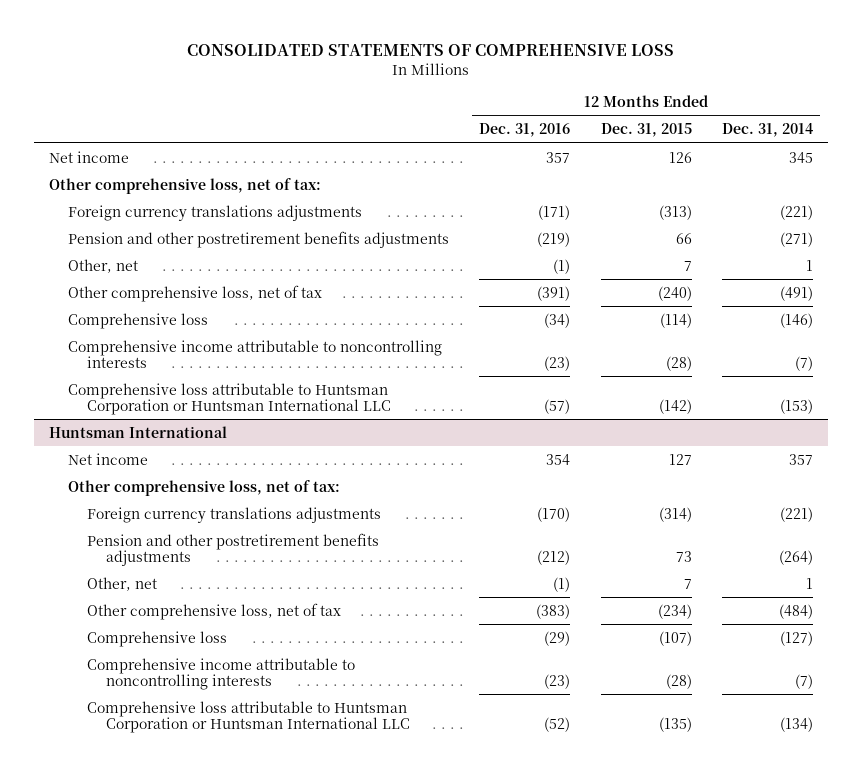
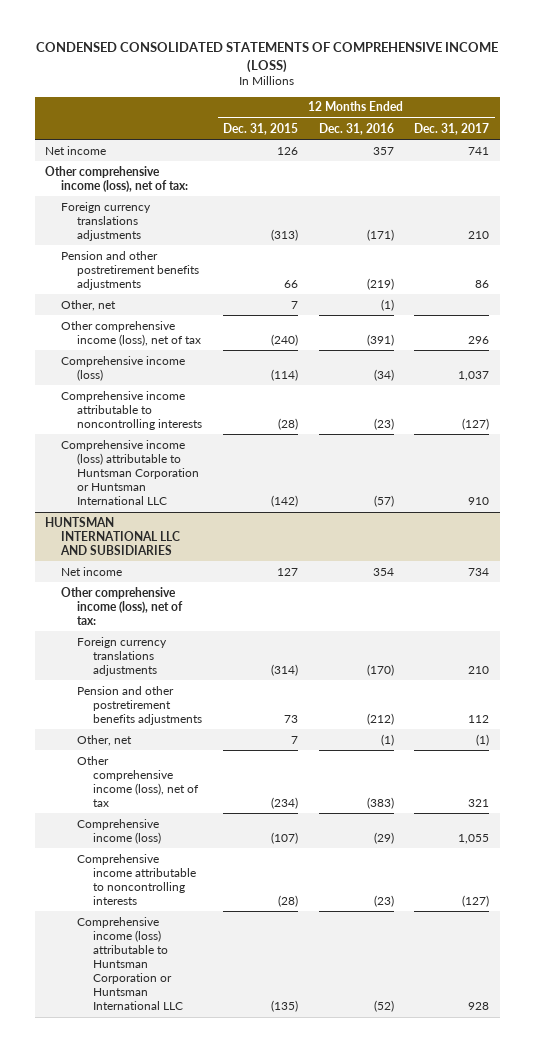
[187,43,675,56] CONSOLIDATED STATEMENTS OF COMPREHENSIVE LOSS -> [36,42,499,74] CONDENSED CONSOLIDATED STATEMENTS OF COMPREHENSIVE INCOME (LOSS)
[721,123,813,138] Dec. 31, 2014 -> none
none -> [414,122,490,135] Dec. 31, 2017
[49,177,322,194] Other comprehensive loss, net of tax: -> [45,165,189,192] Other comprehensive income (loss), net of tax:
[68,284,323,302] Other comprehensive loss, net of tax -> [61,320,202,346] Other comprehensive income (loss), net of tax
[68,312,209,329] Comprehensive loss -> [61,355,186,381] Comprehensive income (loss)
[49,425,228,438] Huntsman International -> none
[68,382,391,416] Comprehensive loss attributable to Huntsman Corporation or Huntsman International LLC -> [61,439,200,506] Comprehensive income (loss) attributable to Huntsman Corporation or Huntsman International LLC
none -> [45,516,181,555] HUNTSMAN INTERNATIONAL LLC AND SUBSIDIARIES
[68,479,341,496] Other comprehensive loss, net of tax: -> [61,586,184,625] Other comprehensive income (loss), net of tax:
[86,602,341,620] Other comprehensive loss, net of tax -> [77,755,199,807] Other comprehensive income (loss), net of tax
[86,630,227,647] Comprehensive loss -> [77,818,161,844] Comprehensive income (loss)
[86,700,410,734] Comprehensive loss attributable to Huntsman Corporation or Huntsman International LLC -> [77,916,183,1011] Comprehensive income (loss) attributable to Huntsman Corporation or Huntsman International LLC

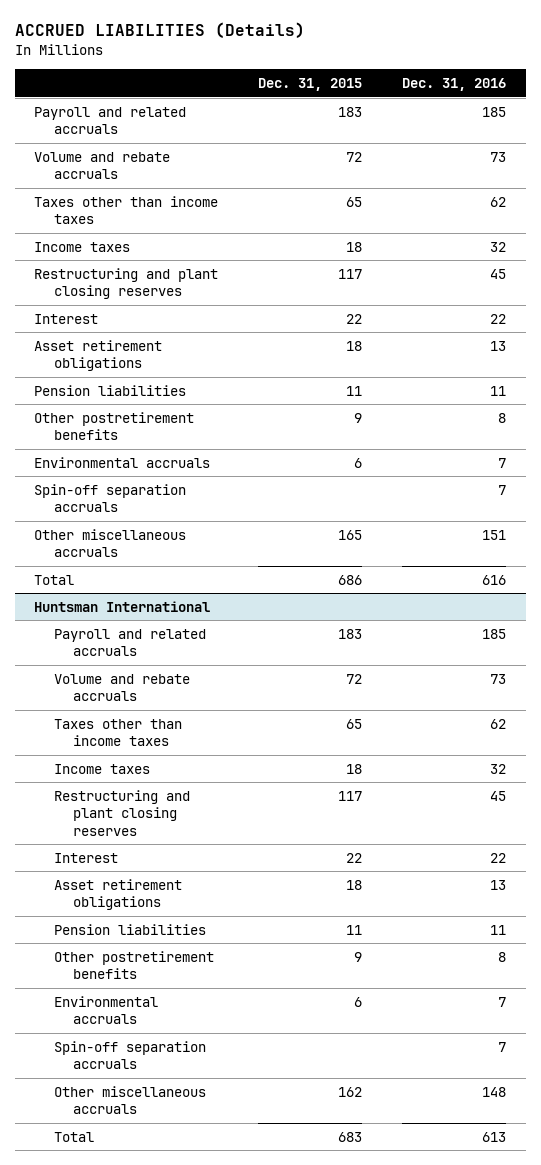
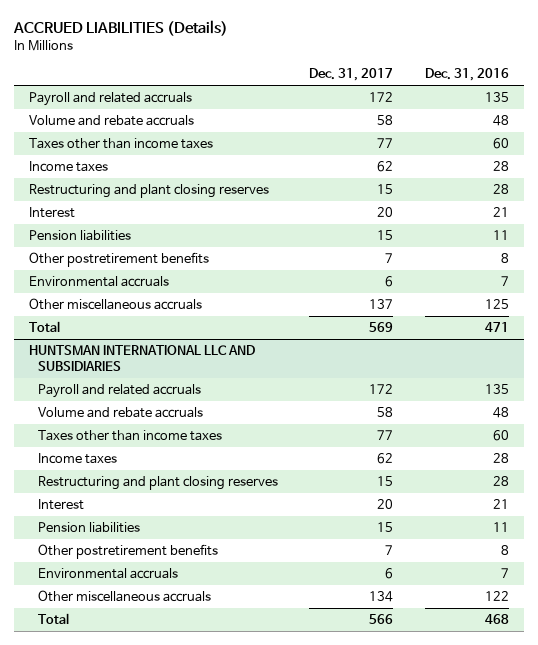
[258,78,363,92] Dec. 31, 2015 -> none
none -> [309,68,394,82] Dec. 31, 2017
[34,339,163,372] Asset retirement obligations -> none
[482,106,507,117] 185 -> [484,92,509,103] 135
[490,151,507,162] 73 -> [492,115,509,127] 48
[490,196,507,207] 62 -> [492,138,509,150] 60
[490,241,507,252] 32 -> [492,161,509,172] 28
[490,268,507,279] 45 -> [492,184,509,195] 28
[490,313,507,324] 22 -> [492,207,509,218] 21
[34,483,187,513] Spin-off separation accruals -> none
[34,600,211,612] Huntsman International -> none
[53,878,182,911] Asset retirement obligations -> none
[482,529,507,540] 151 -> [484,299,509,310] 125
[482,574,507,585] 616 -> [484,322,509,333] 471
none -> [29,345,256,371] HUNTSMAN INTERNATIONAL LLC AND SUBSIDIARIES
[482,628,507,639] 185 -> [484,384,509,395] 135
[490,673,507,684] 73 -> [492,407,509,419] 48
[490,718,507,729] 62 -> [492,430,509,442] 60
[490,763,507,774] 32 -> [492,453,509,464] 28
[490,790,507,801] 45 -> [492,476,509,487] 28
[490,852,507,863] 22 -> [492,499,509,510] 21
[53,1040,206,1070] Spin-off separation accruals -> none
[482,1086,507,1097] 148 -> [484,591,509,602] 122
[482,1131,507,1142] 613 -> [484,614,509,625] 468

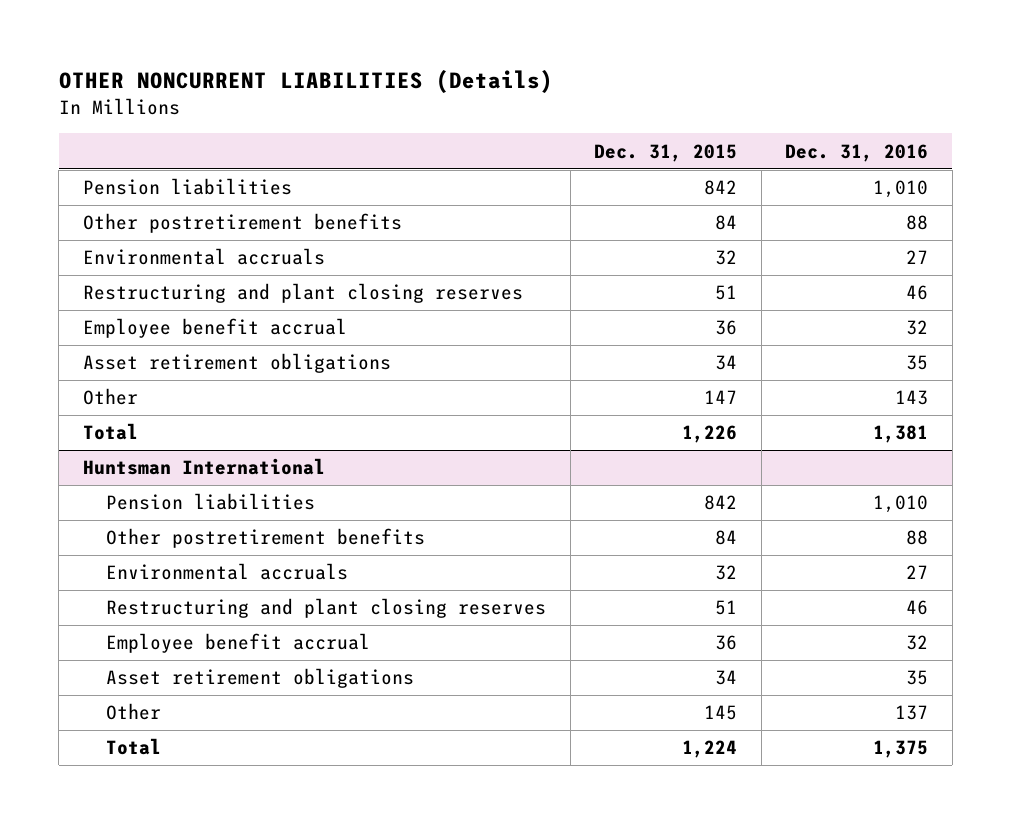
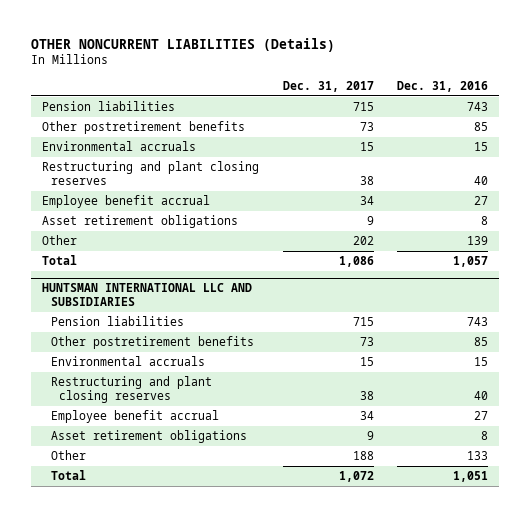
[594,143,738,162] Dec. 31, 2015 -> none
none -> [282,80,374,92] Dec. 31, 2017
[82,458,325,476] Huntsman International -> none
[873,180,929,199] 1,010 -> [466,102,488,112] 743
[906,215,929,231] 88 -> [473,122,488,132] 85
[906,250,929,265] 27 -> [473,142,488,152] 15
[906,285,929,301] 46 -> [473,176,488,186] 40
[906,320,929,336] 32 -> [473,196,488,206] 27
[906,355,929,371] 35 -> [480,216,488,226] 8
[895,390,929,406] 143 -> [466,236,488,246] 139
[873,425,929,444] 1,381 -> [452,256,488,268] 1,057
none -> [42,283,253,307] HUNTSMAN INTERNATIONAL LLC AND SUBSIDIARIES
[873,495,929,514] 1,010 -> [466,317,488,327] 743
[906,530,929,546] 88 -> [473,337,488,347] 85
[906,565,929,580] 27 -> [473,357,488,367] 15
[906,600,929,616] 46 -> [473,391,488,401] 40
[906,635,929,651] 32 -> [473,411,488,421] 27
[906,670,929,686] 35 -> [480,431,488,441] 8
[895,705,929,721] 137 -> [466,451,488,461] 133
[873,740,929,759] 1,375 -> [452,471,488,483] 1,051

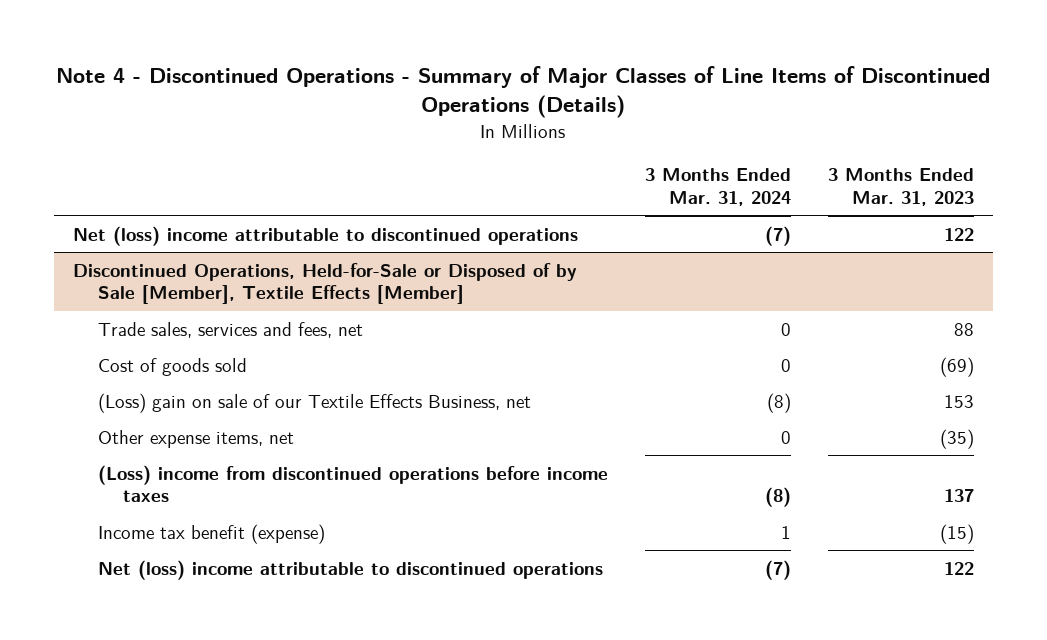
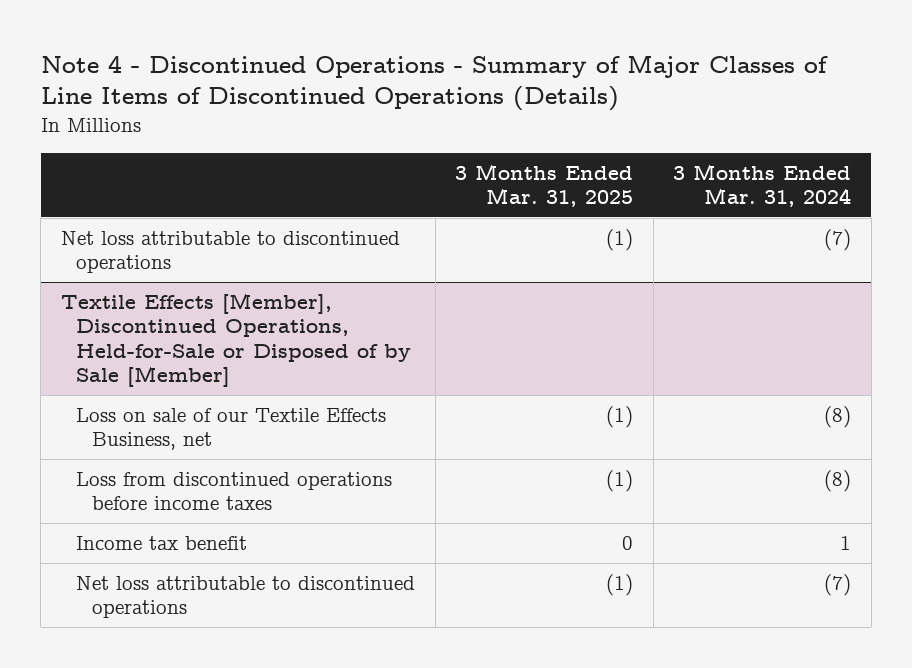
[828,168,975,206] 3 Months Ended Mar. 31, 2023 -> none
none -> [455,163,634,208] 3 Months Ended Mar. 31, 2025
[97,321,363,338] Trade sales, services and fees, net -> none
[97,357,247,376] Cost of goods sold -> none
[97,429,294,448] Other expense items, net -> none
[72,225,578,246] Net (loss) income attributable to discontinued operations -> [60,230,400,274] Net loss attributable to discontinued operations
[72,262,577,305] Discontinued Operations, Held-for-Sale or Disposed of by Sale [Member], Textile Effects [Member] -> [60,292,412,388] Textile Effects [Member], Discontinued Operations, Held-for-Sale or Disposed of by Sale [Member]
[97,392,531,413] (Loss) gain on sale of our Textile Effects Business, net -> [76,407,387,451] Loss on sale of our Textile Effects Business, net
[97,464,608,503] (Loss) income from discontinued operations before income taxes -> [76,471,393,511] Loss from discontinued operations before income taxes
[97,523,325,544] Income tax benefit (expense) -> [76,535,248,550] Income tax benefit
[97,559,603,580] Net (loss) income attributable to discontinued operations -> [76,575,416,619] Net loss attributable to discontinued operations

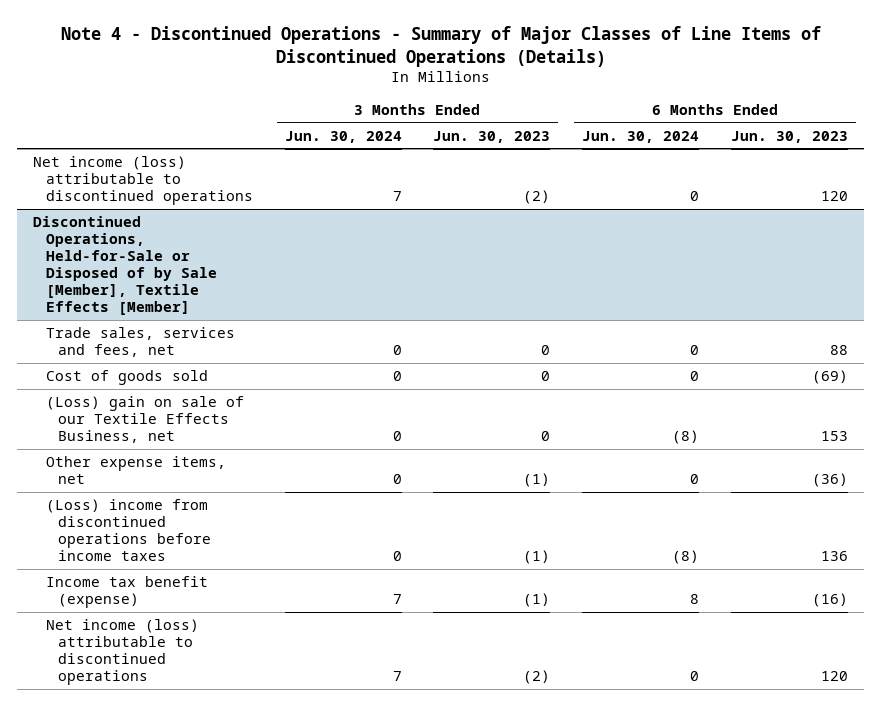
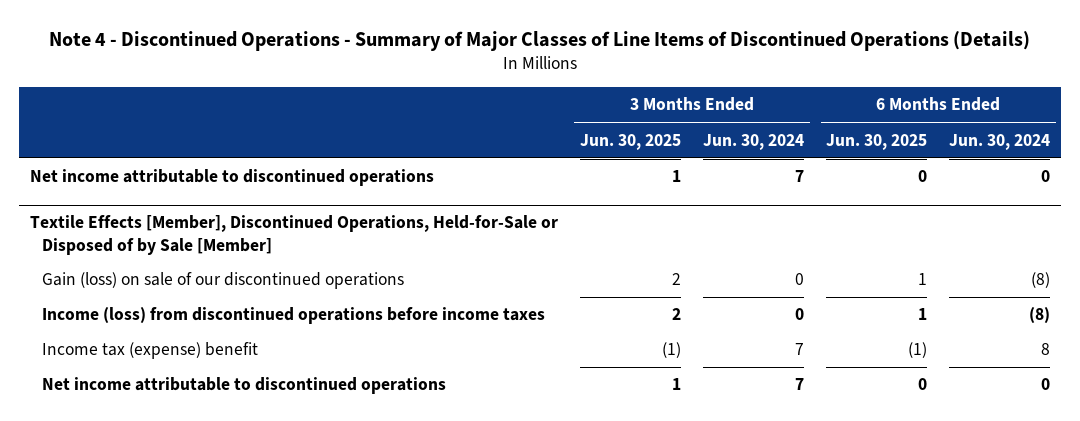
[433,130,551,143] Jun. 30, 2023 -> none
[731,130,849,143] Jun. 30, 2023 -> none
none -> [580,133,682,150] Jun. 30, 2025
none -> [826,133,928,150] Jun. 30, 2025
[45,327,235,358] Trade sales, services and fees, net -> none
[45,370,208,386] Cost of goods sold -> none
[45,456,226,485] Other expense items, net -> none
[32,156,253,206] Net income (loss) attributable to discontinued operations -> [29,169,434,187] Net income attributable to discontinued operations
[32,216,217,316] Discontinued Operations, Held-for-Sale or Disposed of by Sale [Member], Textile Effects [Member] -> [29,215,558,255] Textile Effects [Member], Discontinued Operations, Held-for-Sale or Disposed of by Sale [Member]
[45,396,244,444] (Loss) gain on sale of our Textile Effects Business, net -> [42,272,405,290] Gain (loss) on sale of our discontinued operations
[45,499,212,562] (Loss) income from discontinued operations before income taxes -> [42,307,546,325] Income (loss) from discontinued operations before income taxes
[45,576,208,609] Income tax benefit (expense) -> [42,342,259,360] Income tax (expense) benefit
[45,619,199,686] Net income (loss) attributable to discontinued operations -> [42,377,447,395] Net income attributable to discontinued operations

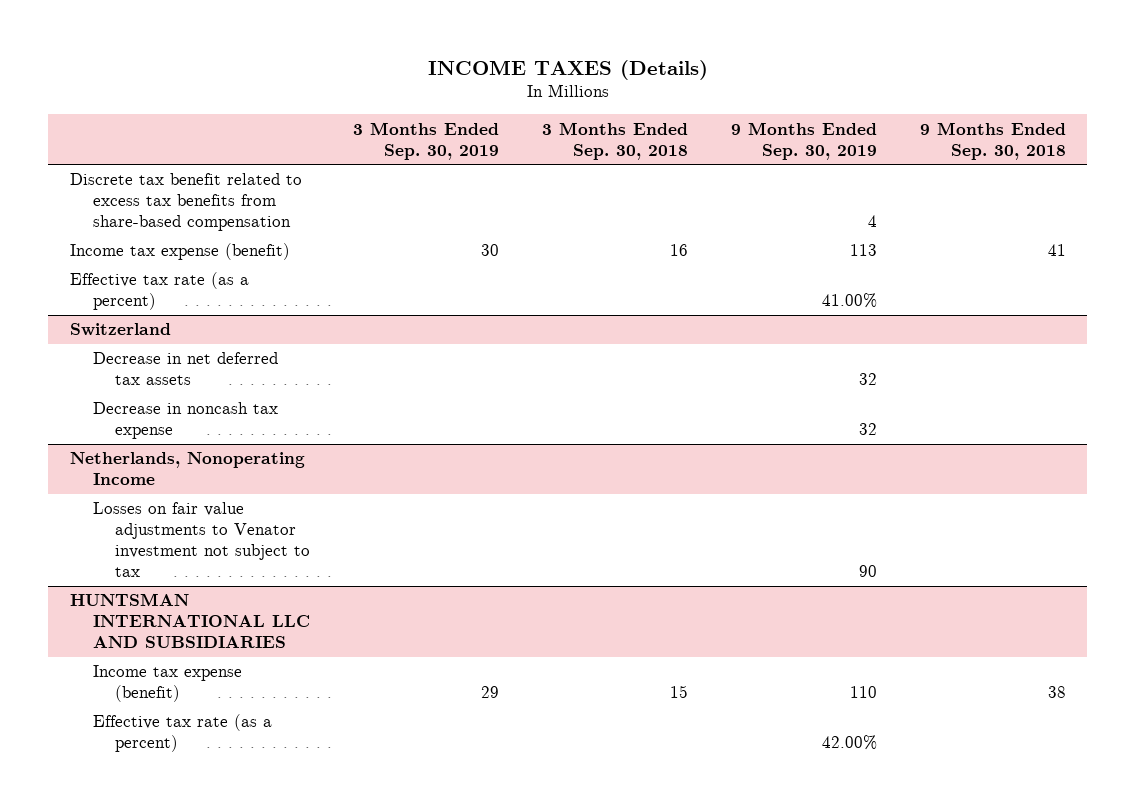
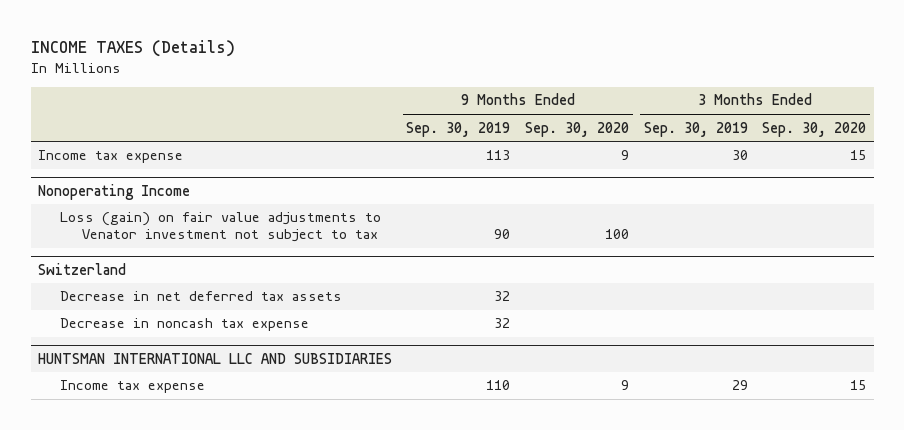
[542,121,689,160] 3 Months Ended Sep. 30, 2018 -> none
[919,121,1066,160] 9 Months Ended Sep. 30, 2018 -> none
none -> [525,121,630,137] Sep. 30, 2020
none -> [762,121,867,137] Sep. 30, 2020
[69,173,302,232] Discrete tax benefit related to excess tax benefits from share-based compensation -> none
[69,272,249,311] Effective tax rate (as a percent) -> none
[69,243,290,261] Income tax expense (benefit) -> [37,150,183,164] Income tax expense
none -> [37,183,190,200] Nonoperating Income
none -> [59,212,381,243] Loss (gain) on fair value adjustments to Venator investment not subject to tax
[69,452,305,486] Netherlands, Nonoperating Income -> none
[92,502,311,577] Losses on fair value adjustments to Venator investment not subject to tax -> none
[92,714,272,753] Effective tax rate (as a percent) -> none
[92,665,242,703] Income tax expense (benefit) -> [59,380,205,394] Income tax expense

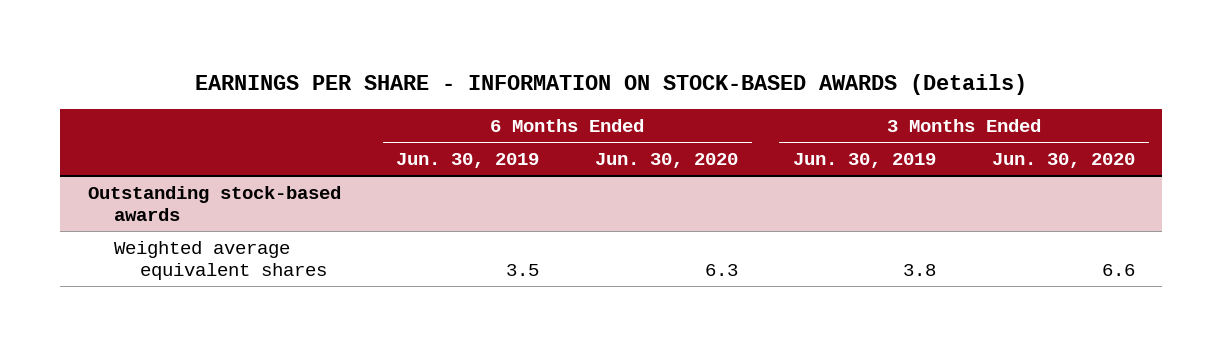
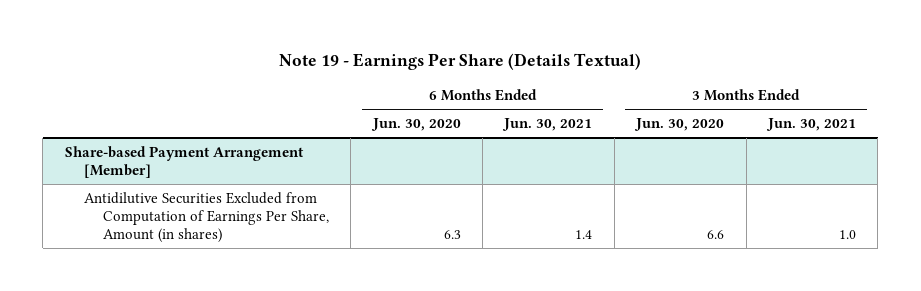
[195,73,1028,95] EARNINGS PER SHARE - INFORMATION ON STOCK-BASED AWARDS (Details) -> [279,53,642,71] Note 19 - Earnings Per Share (Details Textual)
[396,153,540,169] Jun. 30, 2019 -> none
[793,153,937,169] Jun. 30, 2019 -> none
none -> [502,118,593,132] Jun. 30, 2021
none -> [765,118,856,132] Jun. 30, 2021
[88,185,342,222] Outstanding stock-based awards -> [64,145,304,178] Share-based Payment Arrangement [Member]
[113,240,327,281] Weighted average equivalent shares -> [83,191,329,243] Antidilutive Securities Excluded from Computation of Earnings Per Share, Amount (in shares)

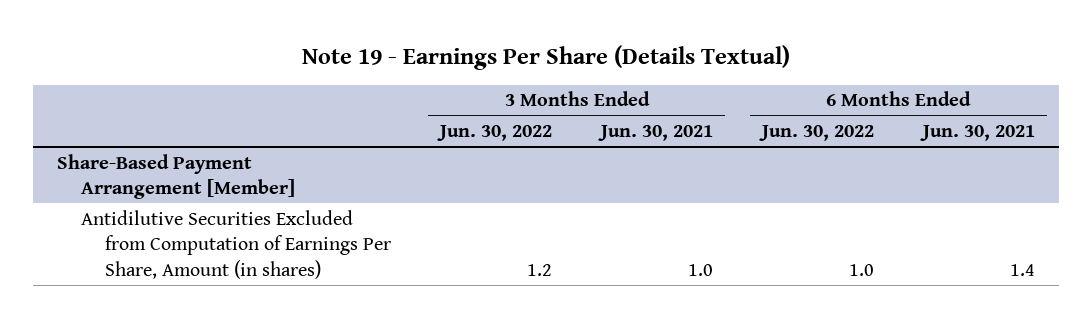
[370,118,461,132] Jun. 30, 2020 -> none
[634,118,725,132] Jun. 30, 2020 -> none
none -> [437,125,553,142] Jun. 30, 2022
none -> [758,125,874,142] Jun. 30, 2022
[64,145,304,178] Share-based Payment Arrangement [Member] -> [57,153,296,200] Share-Based Payment Arrangement [Member]

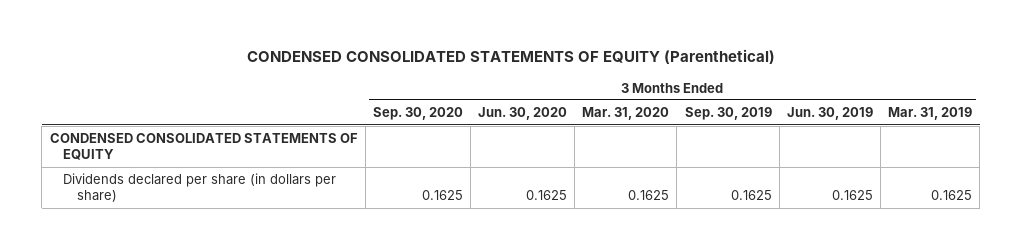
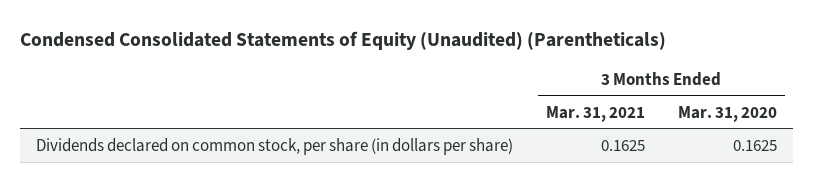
[246,49,775,65] CONDENSED CONSOLIDATED STATEMENTS OF EQUITY (Parenthetical) -> [20,31,667,51] Condensed Consolidated Statements of Equity (Unaudited) (Parentheticals)
[372,107,463,121] Sep. 30, 2020 -> none
[478,107,568,121] Jun. 30, 2020 -> none
[684,107,772,121] Sep. 30, 2019 -> none
[786,107,873,121] Jun. 30, 2019 -> none
[888,107,973,121] Mar. 31, 2019 -> none
none -> [546,105,646,122] Mar. 31, 2021
[49,133,358,161] CONDENSED CONSOLIDATED STATEMENTS OF EQUITY -> none
[63,173,337,203] Dividends declared per share (in dollars per share) -> [36,137,514,155] Dividends declared on common stock, per share (in dollars per share)

